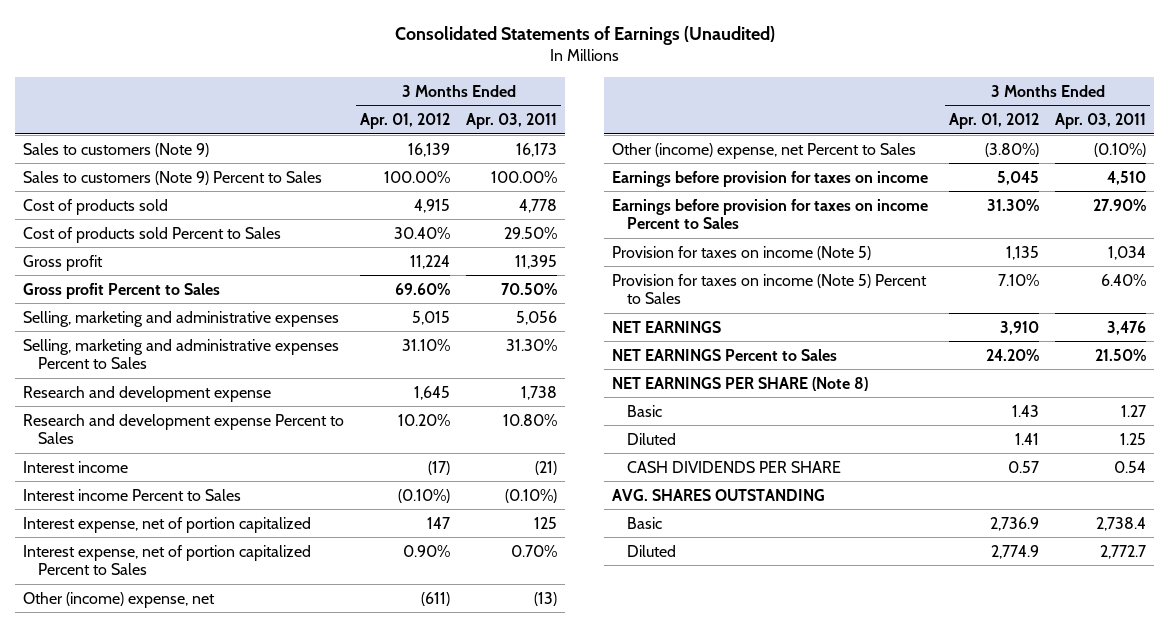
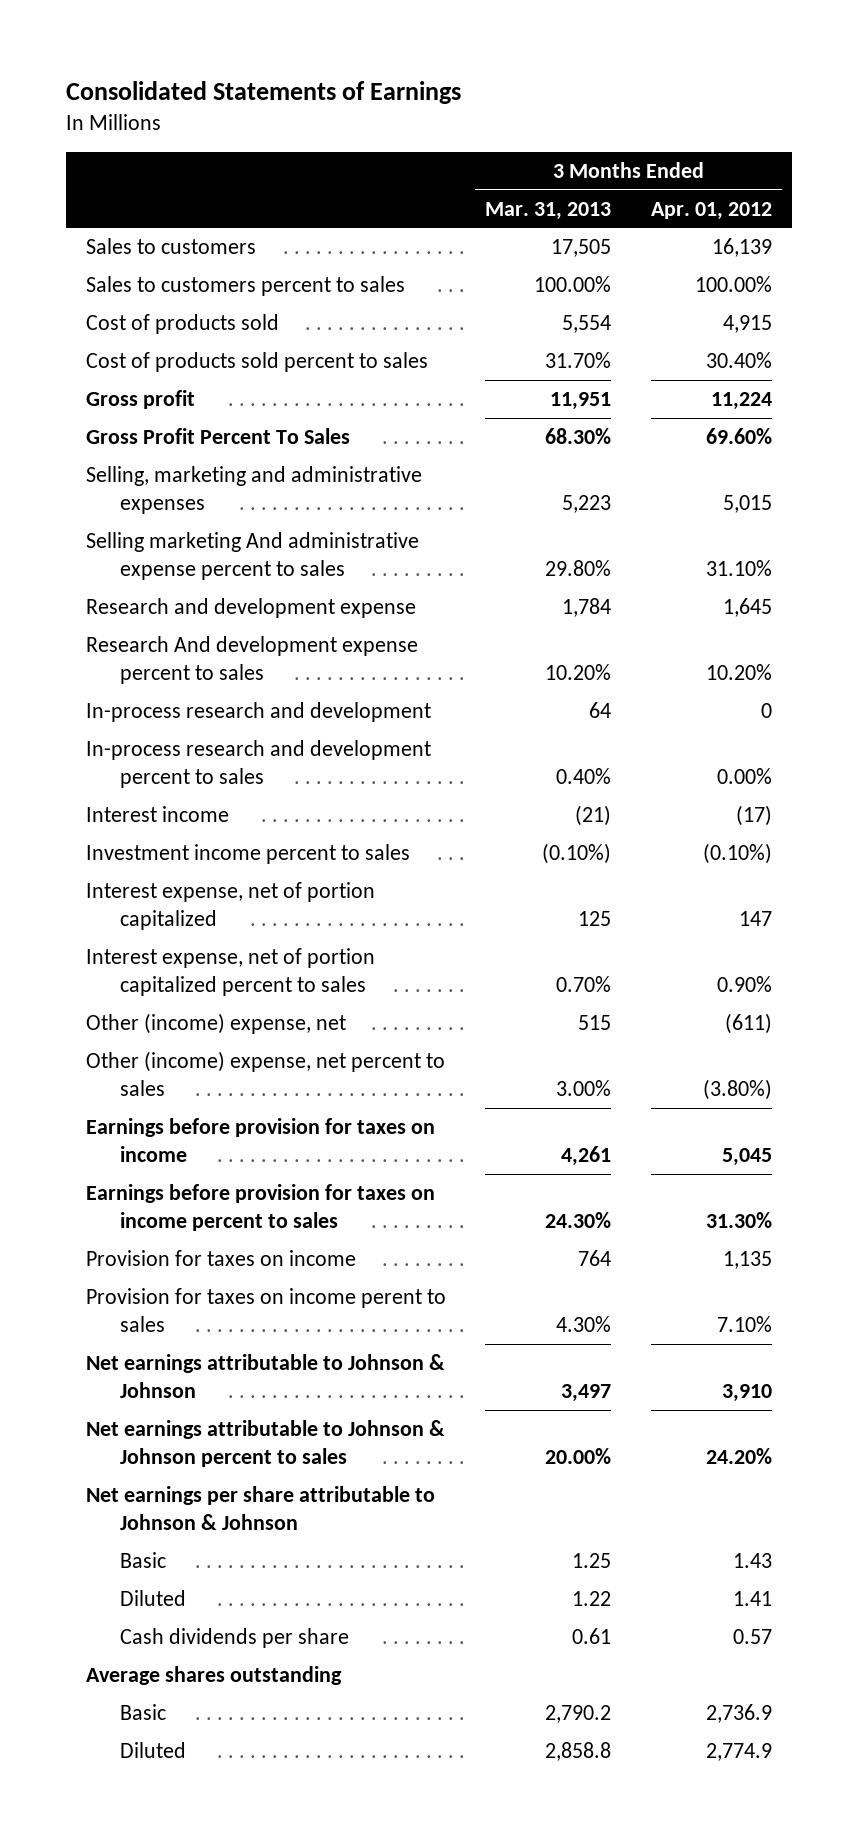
[394,25,775,45] Consolidated Statements of Earnings (Unaudited) -> [65,80,461,104] Consolidated Statements of Earnings
[465,113,557,130] Apr. 03, 2011 -> none
none -> [485,201,612,220] Mar. 31, 2013
[23,142,210,157] Sales to customers (Note 9) -> [85,238,256,255] Sales to customers
[23,170,323,185] Sales to customers (Note 9) Percent to Sales -> [85,276,405,297] Sales to customers percent to sales
[23,226,282,243] Cost of products sold Percent to Sales -> [85,352,428,373] Cost of products sold percent to sales
[23,282,221,299] Gross profit Percent to Sales -> [85,428,350,445] Gross Profit Percent To Sales
[23,338,340,370] Selling, marketing and administrative expenses Percent to Sales -> [85,532,419,581] Selling marketing And administrative expense percent to sales
[23,413,345,445] Research and development expense Percent to Sales -> [85,636,418,685] Research And development expense percent to sales
none -> [85,702,431,723] In-process research and development
none -> [85,740,431,789] In-process research and development percent to sales
[23,488,242,501] Interest income Percent to Sales -> [85,844,410,865] Investment income percent to sales
[23,544,312,576] Interest expense, net of portion capitalized Percent to Sales -> [85,948,375,997] Interest expense, net of portion capitalized percent to sales
[612,142,917,159] Other (income) expense, net Percent to Sales -> [85,1051,445,1097] Other (income) expense, net percent to sales
[612,198,929,230] Earnings before provision for taxes on income Percent to Sales -> [85,1184,435,1232] Earnings before provision for taxes on income percent to sales
[612,245,872,260] Provision for taxes on income (Note 5) -> [85,1250,356,1267] Provision for taxes on income
[612,273,928,305] Provision for taxes on income (Note 5) Percent to Sales -> [85,1288,446,1333] Provision for taxes on income perent to sales
[612,320,722,333] NET EARNINGS -> [85,1354,445,1399] Net earnings attributable to Johnson & Johnson
[612,348,838,361] NET EARNINGS Percent to Sales -> [85,1420,445,1468] Net earnings attributable to Johnson & Johnson percent to sales
[612,376,869,391] NET EARNINGS PER SHARE (Note 8) -> [85,1486,435,1531] Net earnings per share attributable to Johnson & Johnson
[626,460,841,473] CASH DIVIDENDS PER SHARE -> [120,1628,350,1649] Cash dividends per share
[612,488,826,501] AVG. SHARES OUTSTANDING -> [85,1666,342,1686] Average shares outstanding

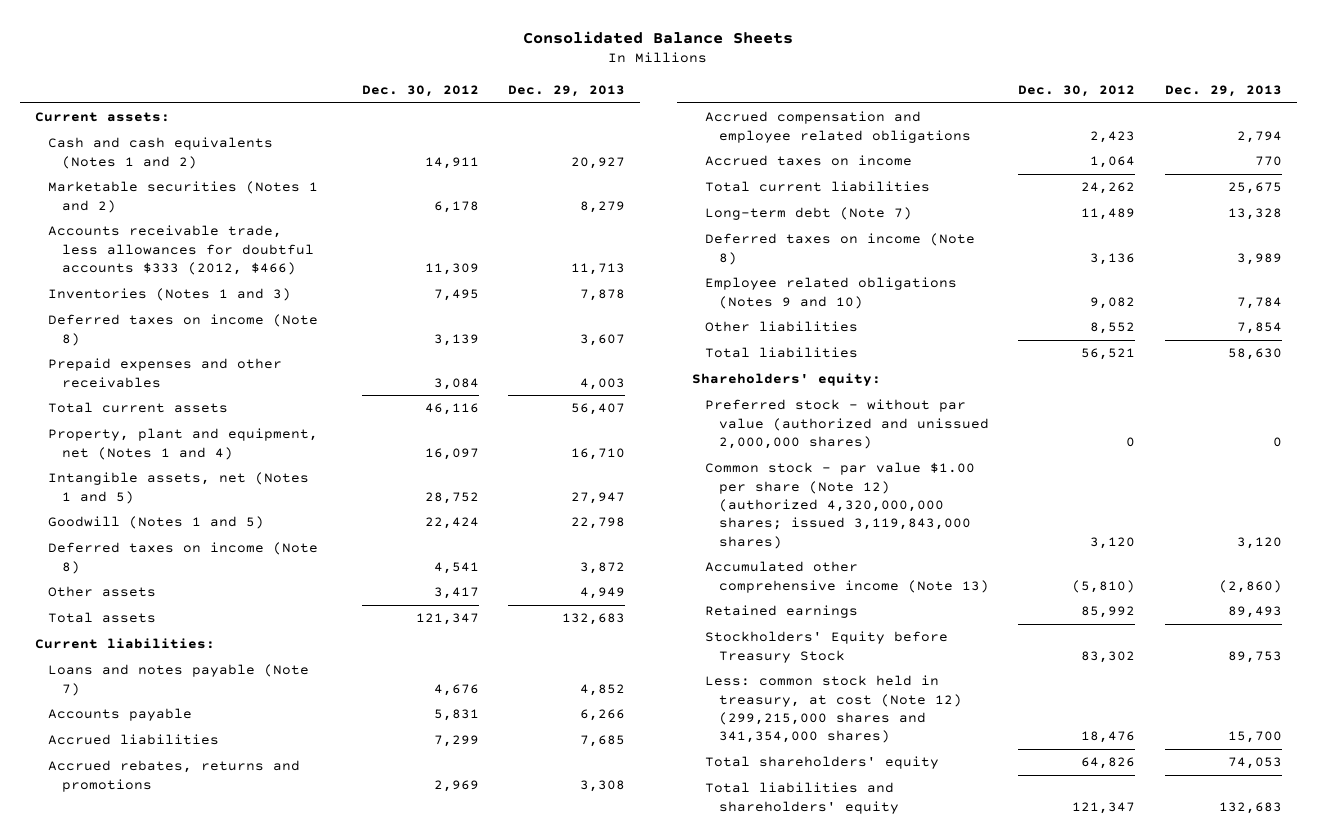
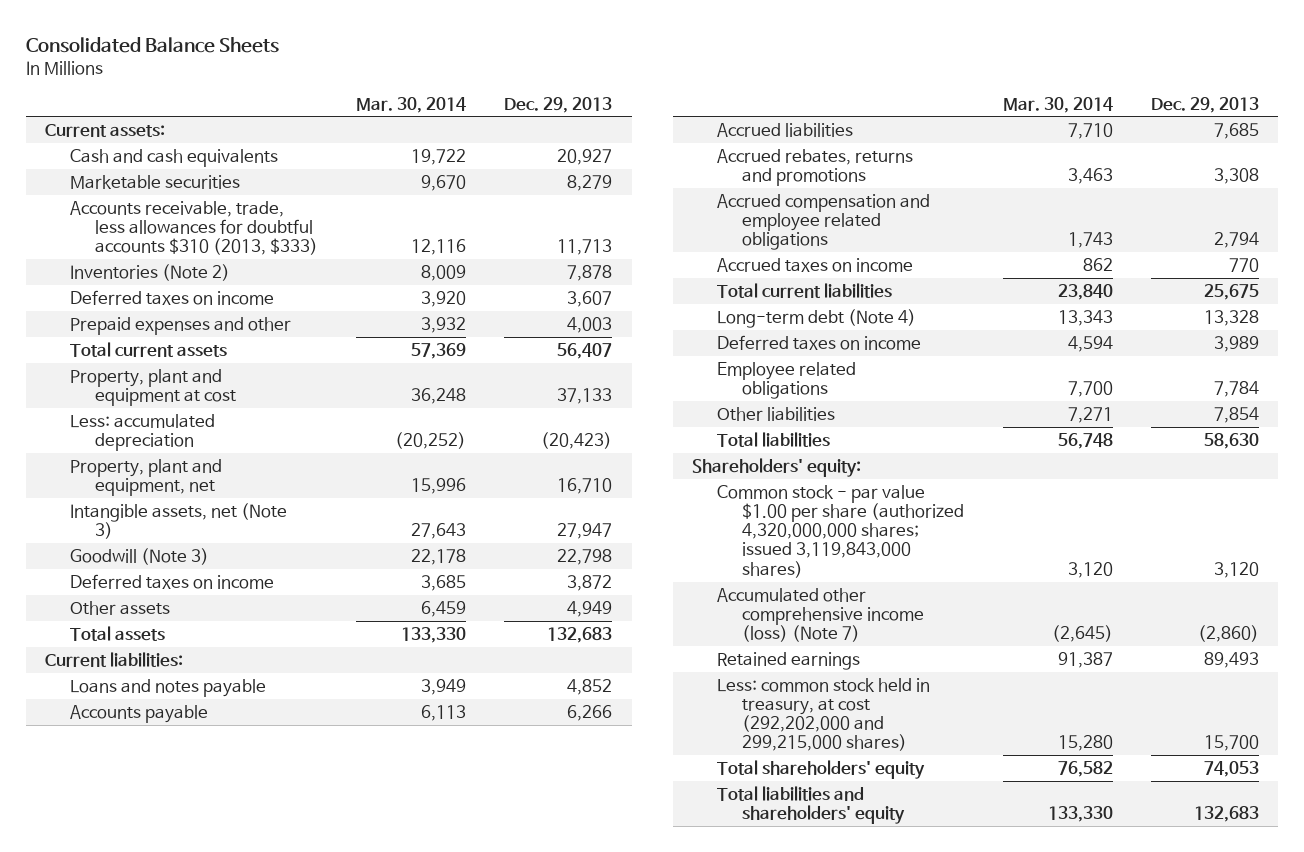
[361,85,479,98] Dec. 30, 2012 -> none
none -> [356,96,467,113] Mar. 30, 2014
[48,137,274,169] Cash and cash equivalents (Notes 1 and 2) -> [70,148,279,167] Cash and cash equivalents
[48,181,319,213] Marketable securities (Notes 1 and 2) -> [70,174,241,189] Marketable securities
[48,225,314,276] Accounts receivable trade, less allowances for doubtful accounts $333 (2012, $466) -> [70,200,319,256] Accounts receivable, trade, less allowances for doubtful accounts $310 (2013, $333)
[48,288,292,302] Inventories (Notes 1 and 3) -> [70,263,231,281] Inventories (Note 2)
[48,314,319,346] Deferred taxes on income (Note 8) -> [70,289,275,305] Deferred taxes on income
[48,358,283,388] Prepaid expenses and other receivables -> [70,316,292,335] Prepaid expenses and other
none -> [70,368,237,407] Property, plant and equipment at cost
none -> [70,413,216,452] Less: accumulated depreciation
[48,428,319,460] Property, plant and equipment, net (Notes 1 and 4) -> [70,458,223,497] Property, plant and equipment, net
[48,472,310,504] Intangible assets, net (Notes 1 and 5) -> [70,502,288,540] Intangible assets, net (Note 3)
[48,516,265,530] Goodwill (Notes 1 and 5) -> [70,547,210,565] Goodwill (Note 3)
[48,542,319,574] Deferred taxes on income (Note 8) -> [70,573,275,589] Deferred taxes on income
[48,664,310,696] Loans and notes payable (Note 7) -> [70,678,267,697] Loans and notes payable
[705,207,913,221] Long-term debt (Note 7) -> [716,308,916,328] Long-term debt (Note 4)
[705,233,976,265] Deferred taxes on income (Note 8) -> [716,334,921,350] Deferred taxes on income
[705,277,958,309] Employee related obligations (Notes 9 and 10) -> [716,361,856,400] Employee related obligations
[705,399,989,450] Preferred stock - without par value (authorized and unissued 2,000,000 shares) -> none
[705,462,976,549] Common stock - par value $1.00 per share (Note 12) (authorized 4,320,000,000 shares; issued 3,119,843,000 shares) -> [716,484,964,578] Common stock - par value $1.00 per share (authorized 4,320,000,000 shares; issued 3,119,843,000 shares)
[705,561,989,593] Accumulated other comprehensive income (Note 13) -> [716,587,924,643] Accumulated other comprehensive income (loss) (Note 7)
[705,631,949,663] Stockholders' Equity before Treasury Stock -> none
[705,675,962,744] Less: common stock held in treasury, at cost (Note 12) (299,215,000 shares and 341,354,000 shares) -> [716,677,930,752] Less: common stock held in treasury, at cost (292,202,000 and 299,215,000 shares)

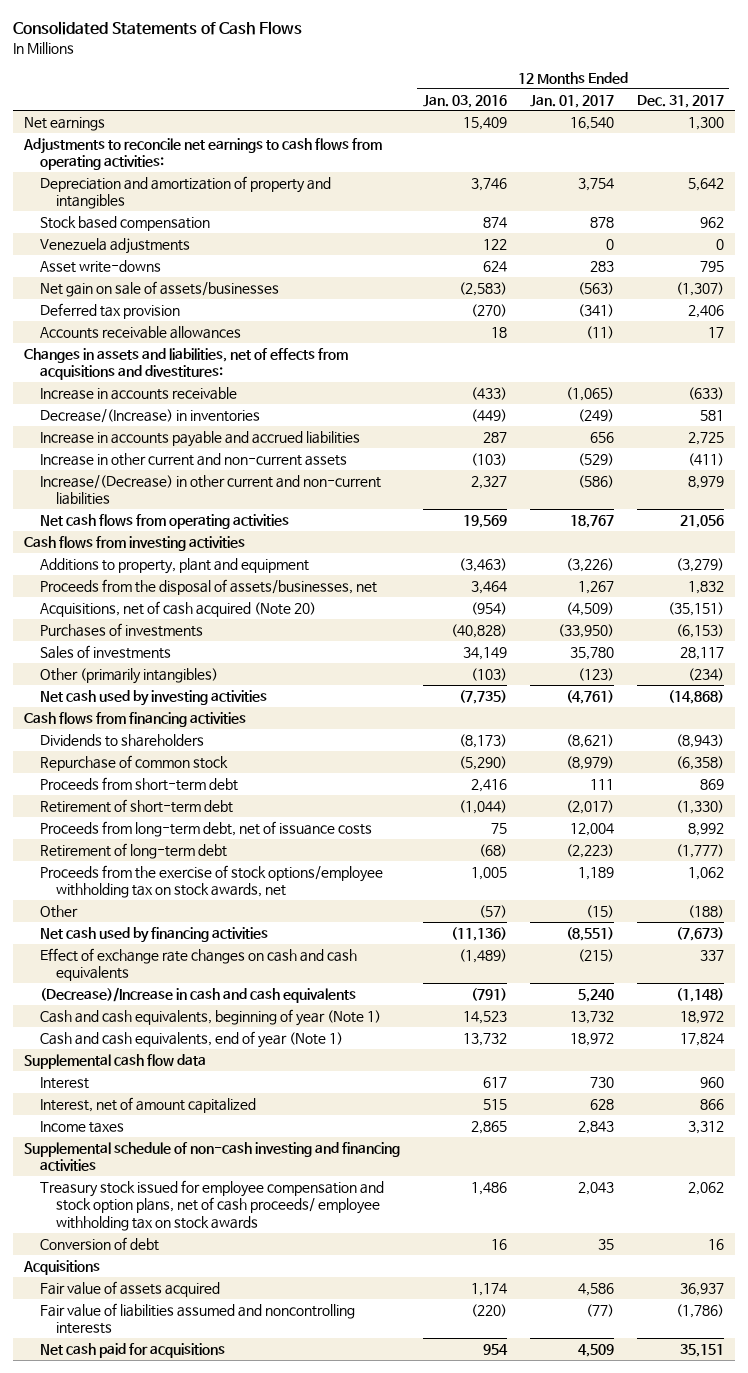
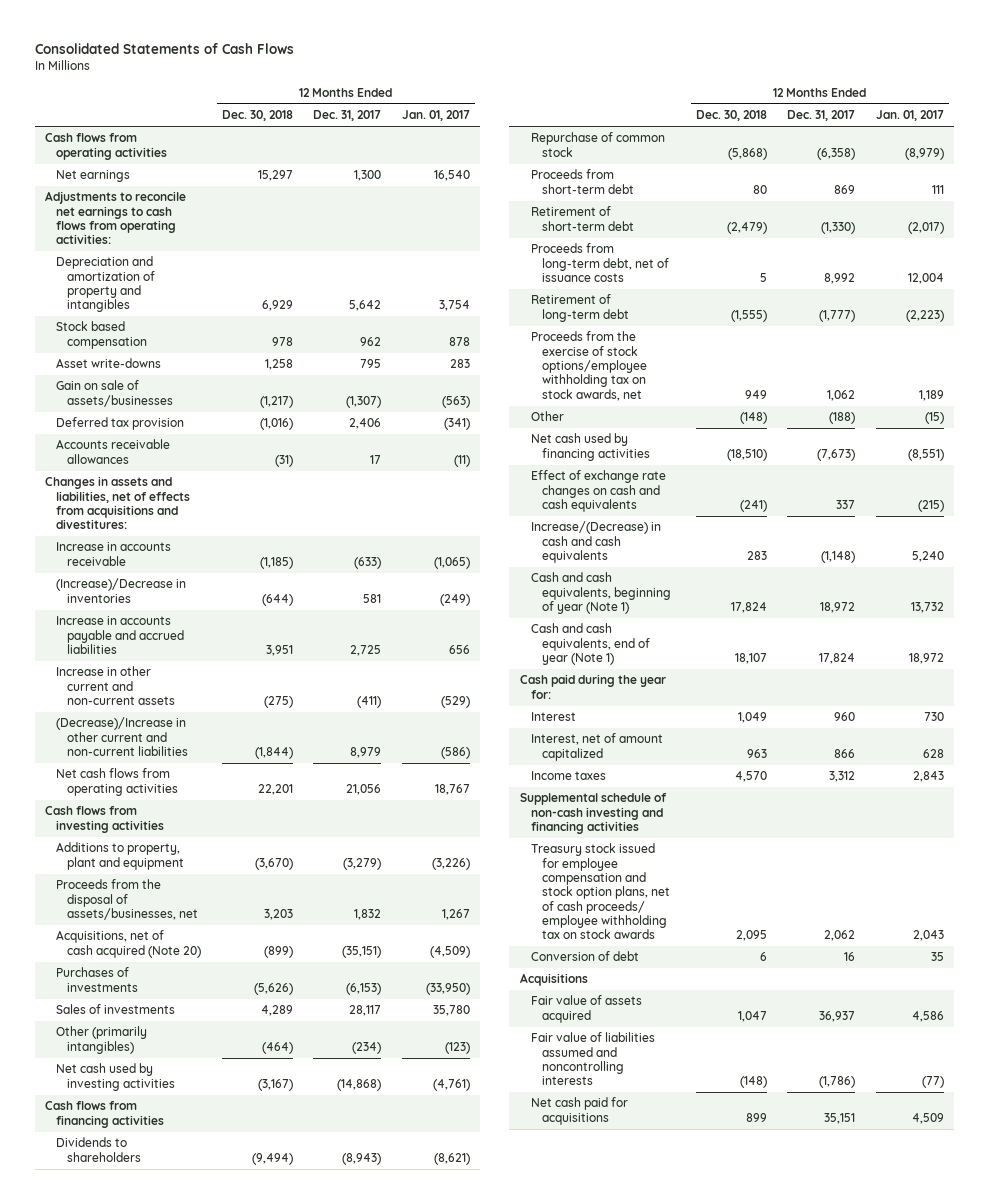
[422,94,507,108] Jan. 03, 2016 -> none
none -> [221,110,293,122] Dec. 30, 2018
none -> [45,133,168,160] Cash flows from operating activities
[40,237,191,254] Venezuela adjustments -> none
[40,280,280,297] Net gain on sale of assets/businesses -> [56,380,174,407] Gain on sale of assets/businesses
[40,408,261,423] Decrease/(Increase) in inventories -> [56,578,187,603] (Increase)/Decrease in inventories
[40,474,382,506] Increase/(Decrease) in other current and non-current liabilities -> [56,717,189,757] (Decrease)/Increase in other current and non-current liabilities
[40,986,357,1003] (Decrease)/Increase in cash and cash equivalents -> [530,521,661,564] Increase/(Decrease) in cash and cash equivalents
[24,1053,207,1069] Supplemental cash flow data -> none
none -> [519,674,666,699] Cash paid during the year for:

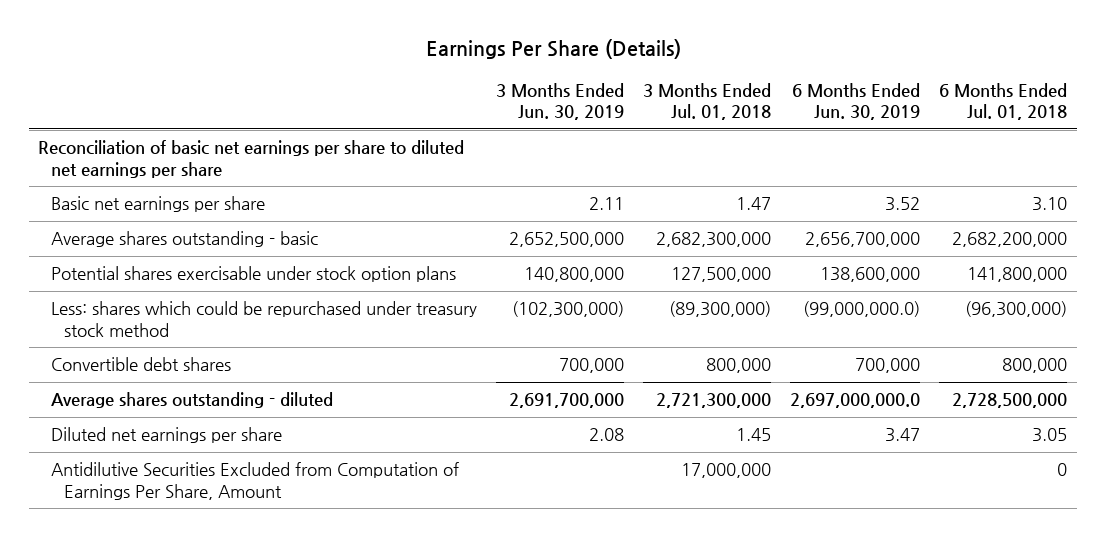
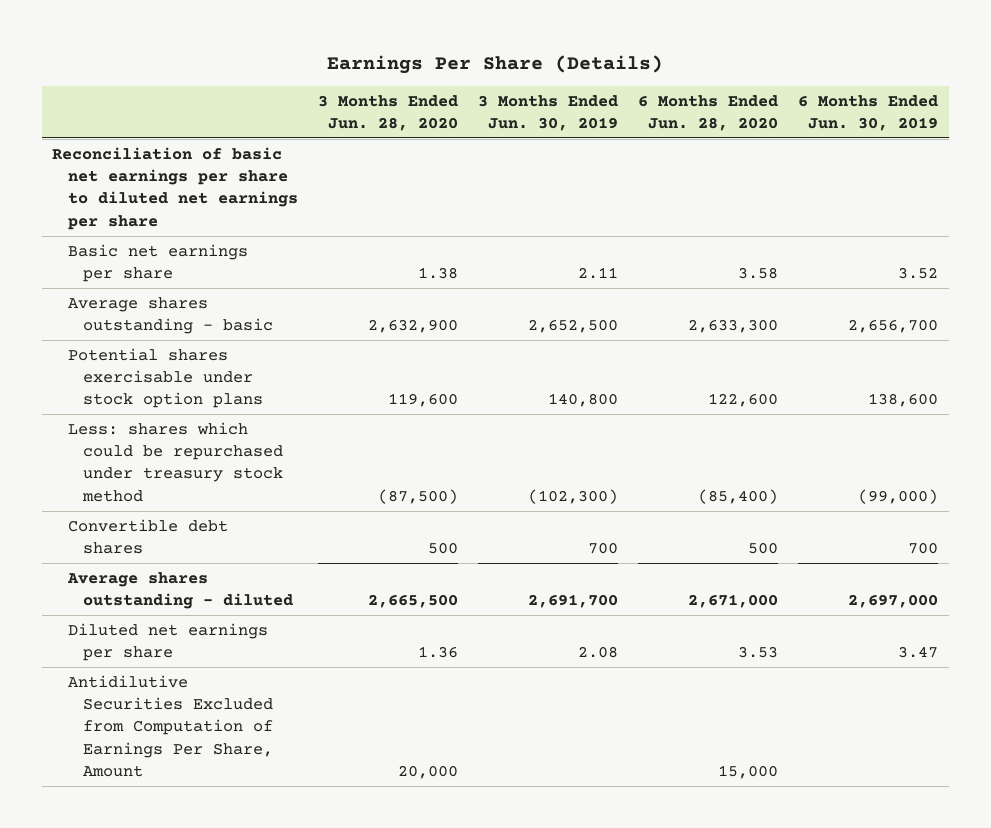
[643,82,772,121] 3 Months Ended Jul. 01, 2018 -> none
[939,82,1068,121] 6 Months Ended Jul. 01, 2018 -> none
none -> [317,94,458,132] 3 Months Ended Jun. 28, 2020
none -> [638,94,779,132] 6 Months Ended Jun. 28, 2020
[508,232,624,248] 2,652,500,000 -> [527,319,618,334] 2,652,500
[805,232,921,248] 2,656,700,000 -> [848,319,939,334] 2,656,700
[523,267,624,283] 140,800,000 -> [547,393,618,408] 140,800
[820,267,921,283] 138,600,000 -> [868,393,939,408] 138,600
[511,301,624,318] (102,300,000) -> [527,488,618,504] (102,300)
[803,301,921,318] (99,000,000.0) -> [858,488,939,504] (99,000)
[558,358,624,374] 700,000 -> [587,542,618,555] 700
[855,358,921,374] 700,000 -> [908,542,939,555] 700
[508,393,624,409] 2,691,700,000 -> [527,594,618,609] 2,691,700
[790,393,921,409] 2,697,000,000.0 -> [848,594,939,609] 2,697,000

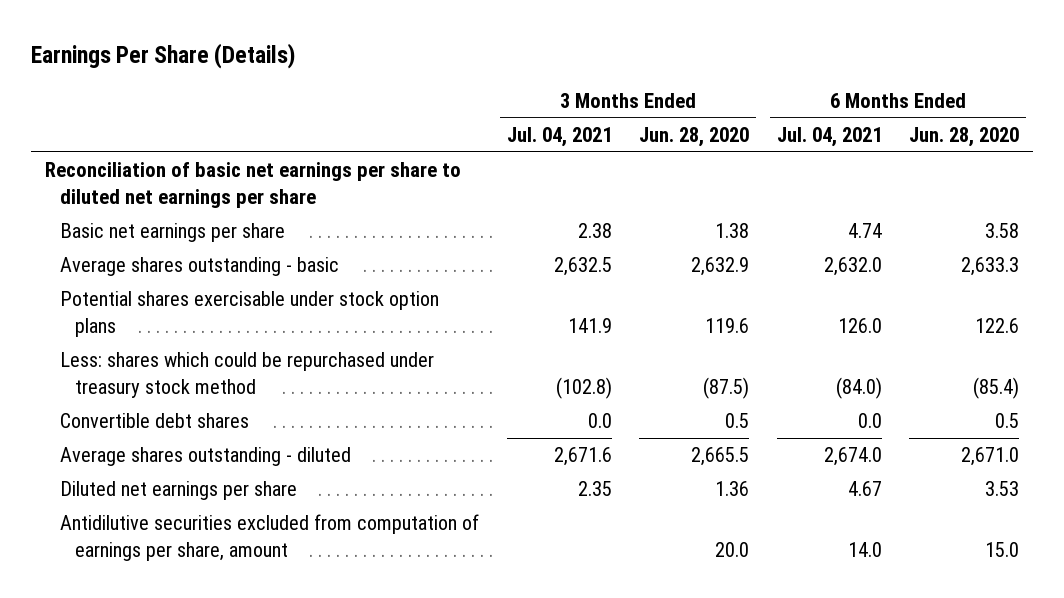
[477,94,618,132] 3 Months Ended Jun. 30, 2019 -> none
[798,94,939,132] 6 Months Ended Jun. 30, 2019 -> none
none -> [506,127,612,148] Jul. 04, 2021
none -> [776,127,882,148] Jul. 04, 2021
[367,319,458,334] 2,632,900 -> [691,257,750,277] 2,632.9
[688,319,779,334] 2,633,300 -> [961,257,1020,277] 2,633.3
[387,393,458,408] 119,600 -> [705,317,750,333] 119.6
[708,393,779,408] 122,600 -> [975,317,1020,333] 122.6
[377,488,458,504] (87,500) -> [703,376,750,399] (87.5)
[698,488,779,504] (85,400) -> [973,376,1020,399] (85.4)
[427,542,458,555] 500 -> [725,413,750,429] 0.5
[748,542,779,555] 500 -> [995,413,1020,429] 0.5
[367,594,458,609] 2,665,500 -> [691,447,750,467] 2,665.5
[688,594,779,609] 2,671,000 -> [961,447,1020,467] 2,671.0
[67,674,273,778] Antidilutive Securities Excluded from Computation of Earnings Per Share, Amount -> [60,514,480,561] Antidilutive securities excluded from computation of earnings per share, amount
[397,765,458,780] 20,000 -> [715,541,750,557] 20.0
[718,765,779,780] 15,000 -> [985,541,1020,557] 15.0

